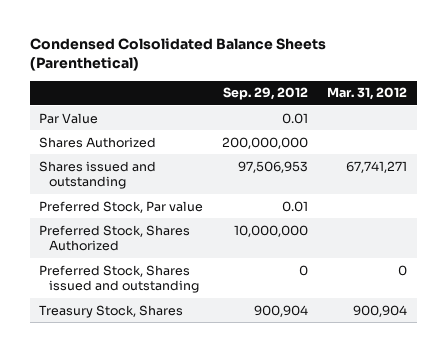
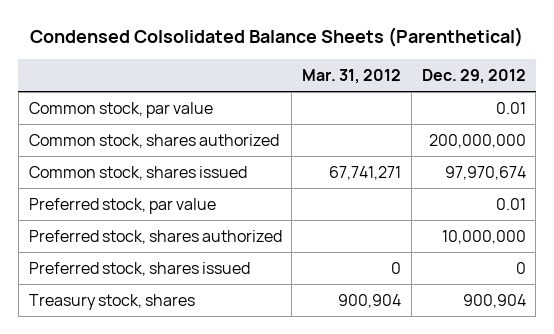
[223,87,309,101] Sep. 29, 2012 -> none
none -> [421,68,526,84] Dec. 29, 2012
[39,112,99,124] Par Value -> [28,101,213,118] Common stock, par value
[39,136,157,148] Shares Authorized -> [28,133,279,148] Common stock, shares authorized
[39,160,157,189] Shares issued and outstanding -> [28,165,247,180] Common stock, shares issued
[39,200,204,213] Preferred Stock, Par value -> [28,197,216,214] Preferred stock, par value
[39,224,191,251] Preferred Stock, Shares Authorized -> [28,229,282,244] Preferred stock, shares authorized
[39,264,200,293] Preferred Stock, Shares issued and outstanding -> [28,261,250,276] Preferred stock, shares issued
[39,304,184,318] Treasury Stock, Shares -> [28,293,195,310] Treasury stock, shares

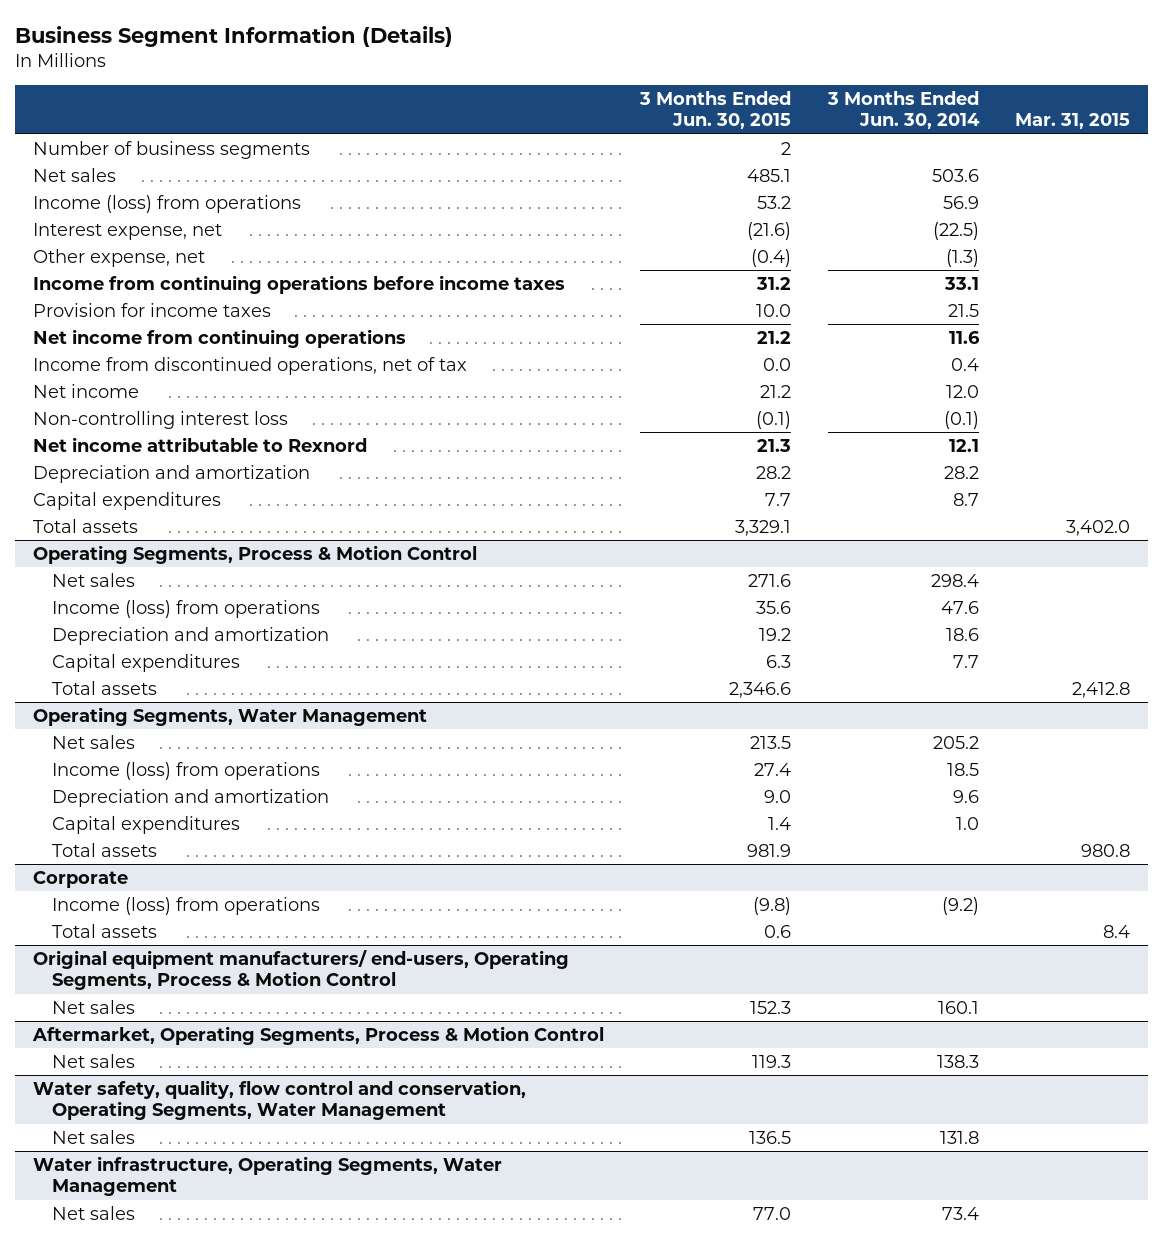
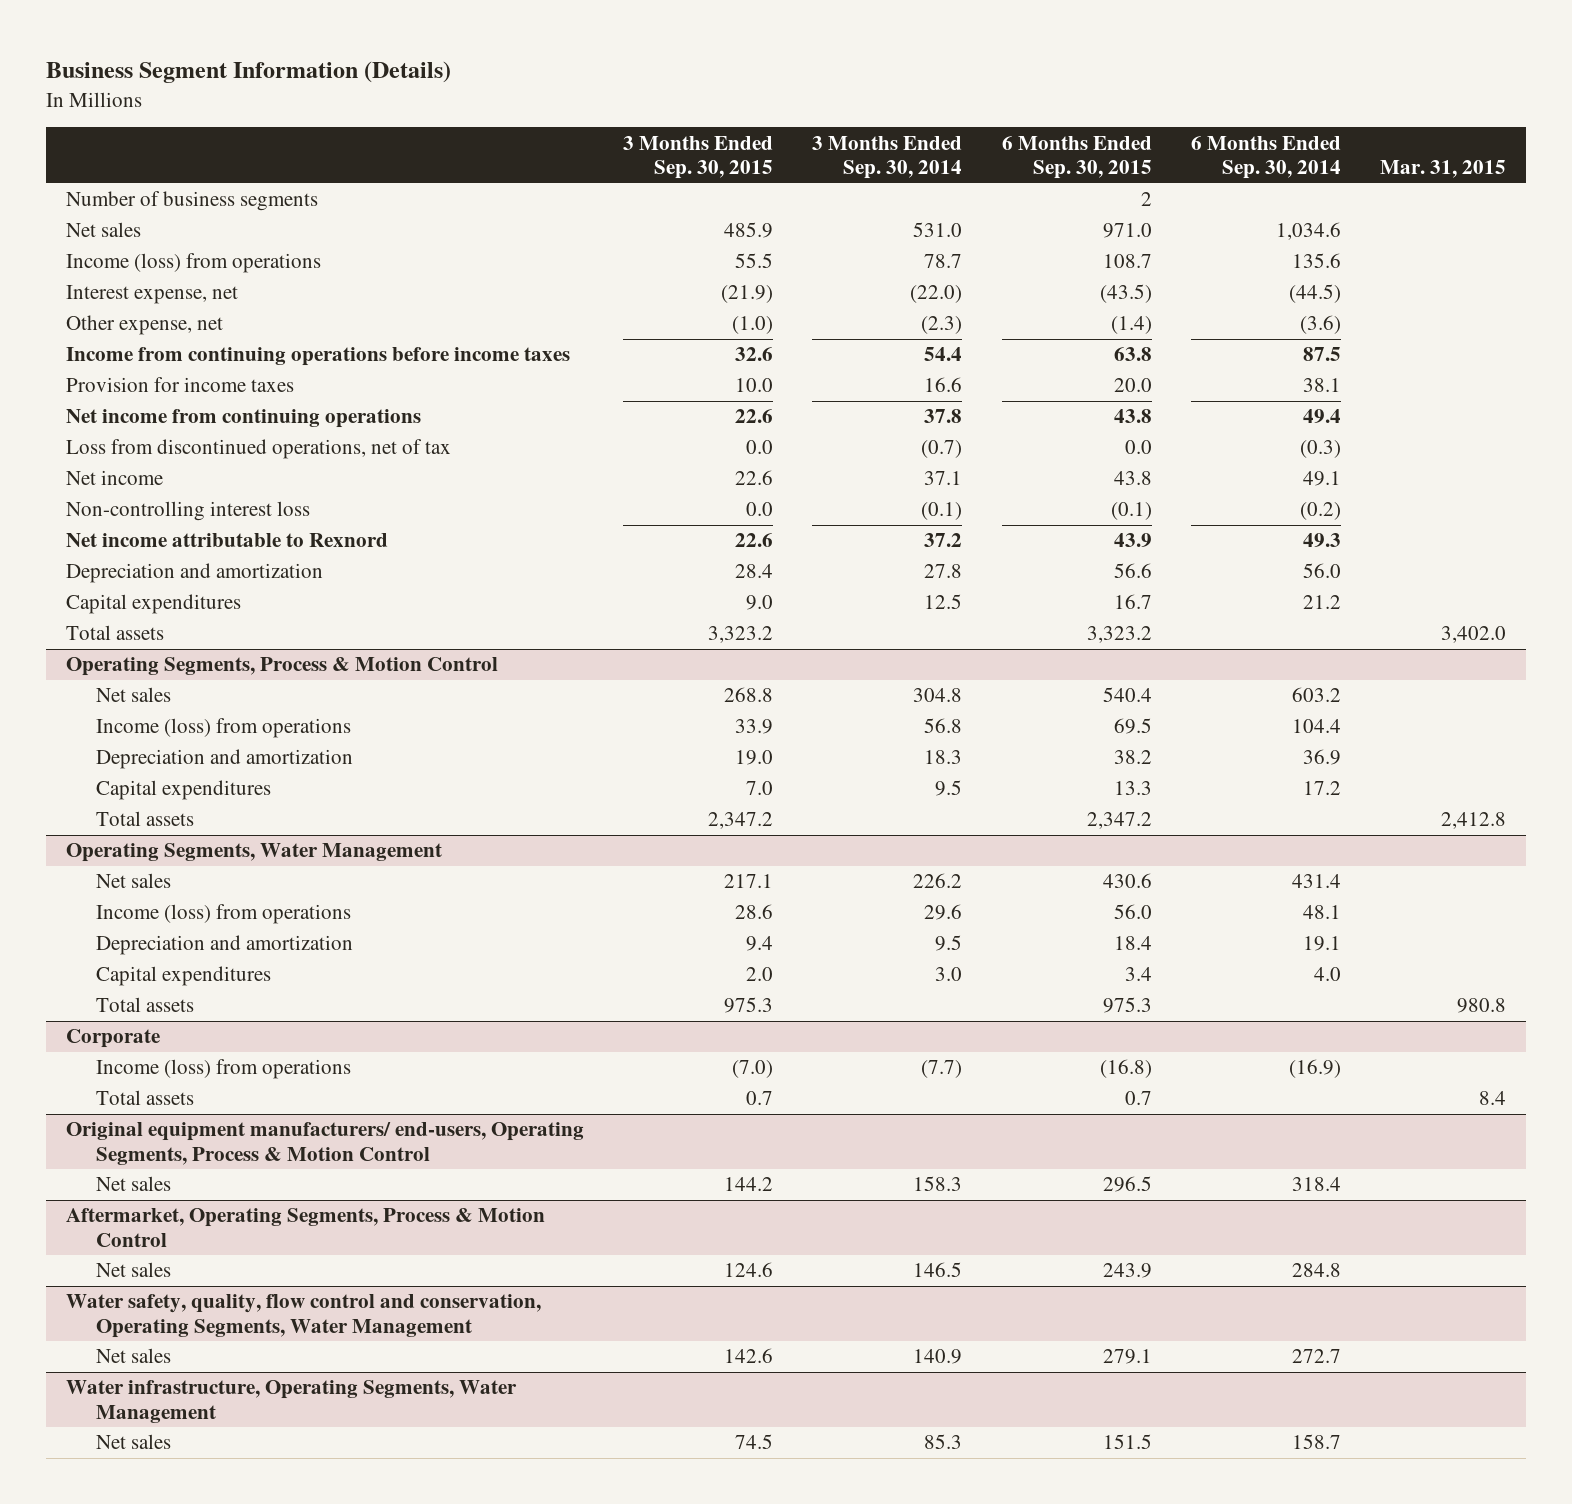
[639,90,792,130] 3 Months Ended Jun. 30, 2015 -> none
[826,90,980,130] 3 Months Ended Jun. 30, 2014 -> none
none -> [623,135,774,180] 3 Months Ended Sep. 30, 2015
none -> [812,135,963,180] 3 Months Ended Sep. 30, 2014
none -> [1001,135,1152,180] 6 Months Ended Sep. 30, 2015
none -> [1191,135,1342,180] 6 Months Ended Sep. 30, 2014
[32,356,467,375] Income from discontinued operations, net of tax -> [65,439,451,460] Loss from discontinued operations, net of tax

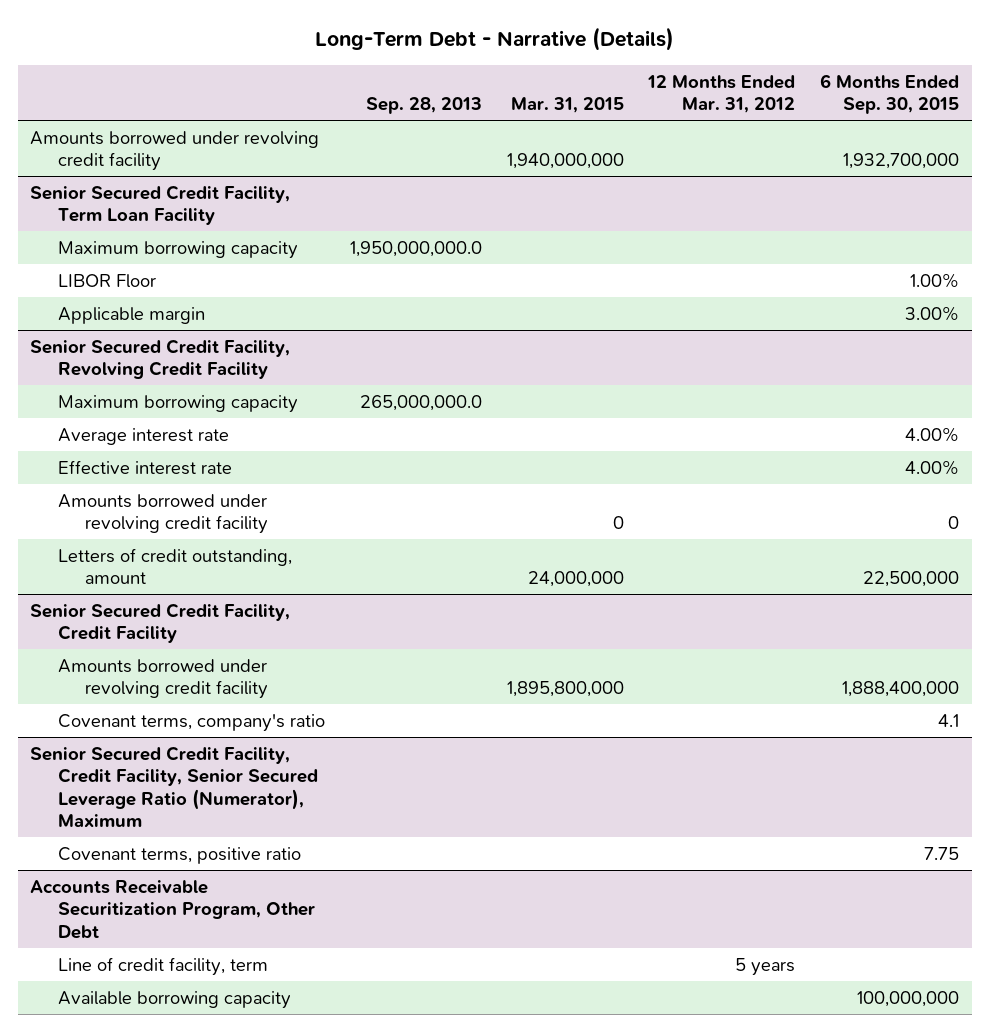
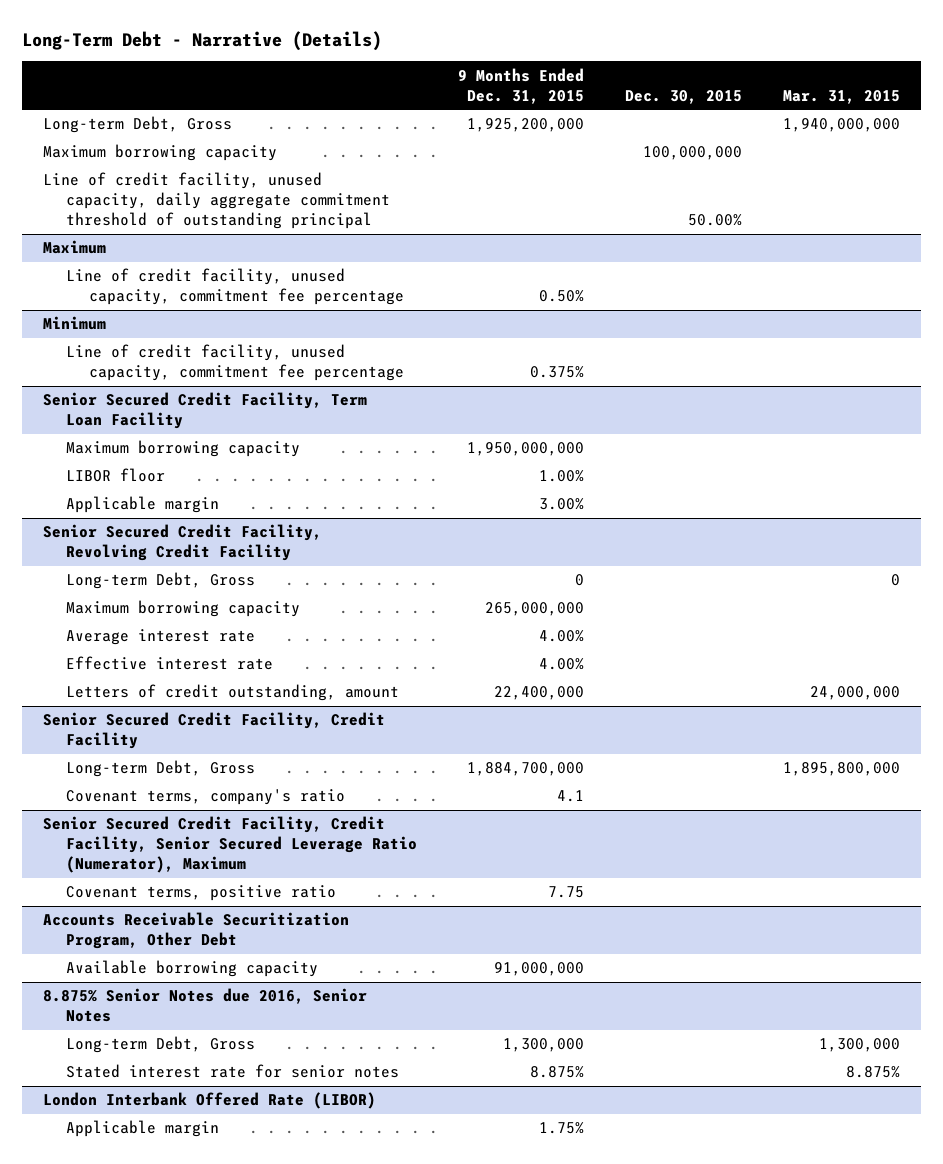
[365,97,482,115] Sep. 28, 2013 -> none
[647,74,796,114] 12 Months Ended Mar. 31, 2012 -> none
[820,73,960,115] 6 Months Ended Sep. 30, 2015 -> none
none -> [458,67,585,104] 9 Months Ended Dec. 31, 2015
none -> [625,89,743,104] Dec. 30, 2015
[30,130,320,172] Amounts borrowed under revolving credit facility -> [42,116,232,134] Long-term Debt, Gross
none -> [42,144,277,162] Maximum borrowing capacity
none -> [42,172,391,230] Line of credit facility, unused capacity, daily aggregate commitment threshold of outstanding principal
none -> [42,240,106,255] Maximum
none -> [66,268,405,306] Line of credit facility, unused capacity, commitment fee percentage
none -> [42,316,106,331] Minimum
none -> [66,344,405,382] Line of credit facility, unused capacity, commitment fee percentage
[57,273,156,288] LIBOR Floor -> [66,468,166,483] LIBOR floor
none -> [66,572,256,590] Long-term Debt, Gross
[57,493,269,535] Amounts borrowed under revolving credit facility -> none
[57,658,269,700] Amounts borrowed under revolving credit facility -> [66,760,256,778] Long-term Debt, Gross
[57,956,268,976] Line of credit facility, term -> none
none -> [42,988,367,1023] 8.875% Senior Notes due 2016, Senior Notes
none -> [66,1036,256,1054] Long-term Debt, Gross
none -> [66,1064,400,1079] Stated interest rate for senior notes
none -> [42,1092,376,1110] London Interbank Offered Rate (LIBOR)
none -> [66,1120,220,1138] Applicable margin

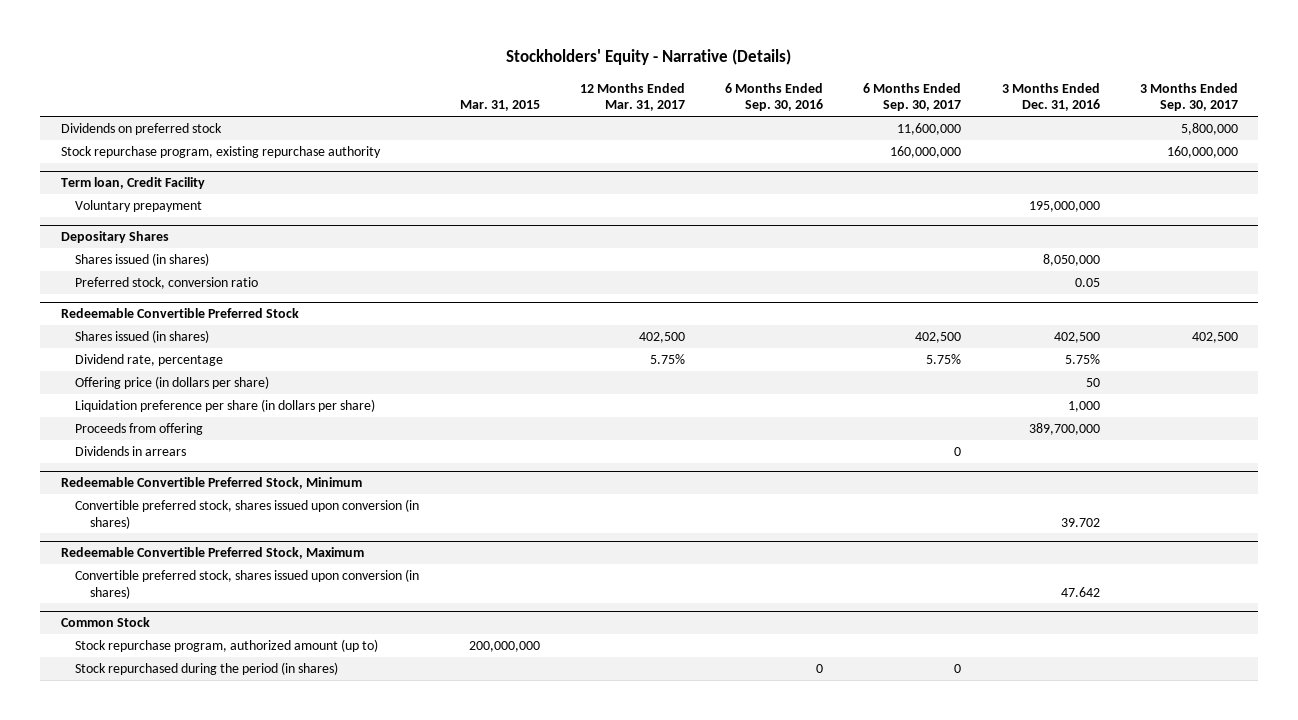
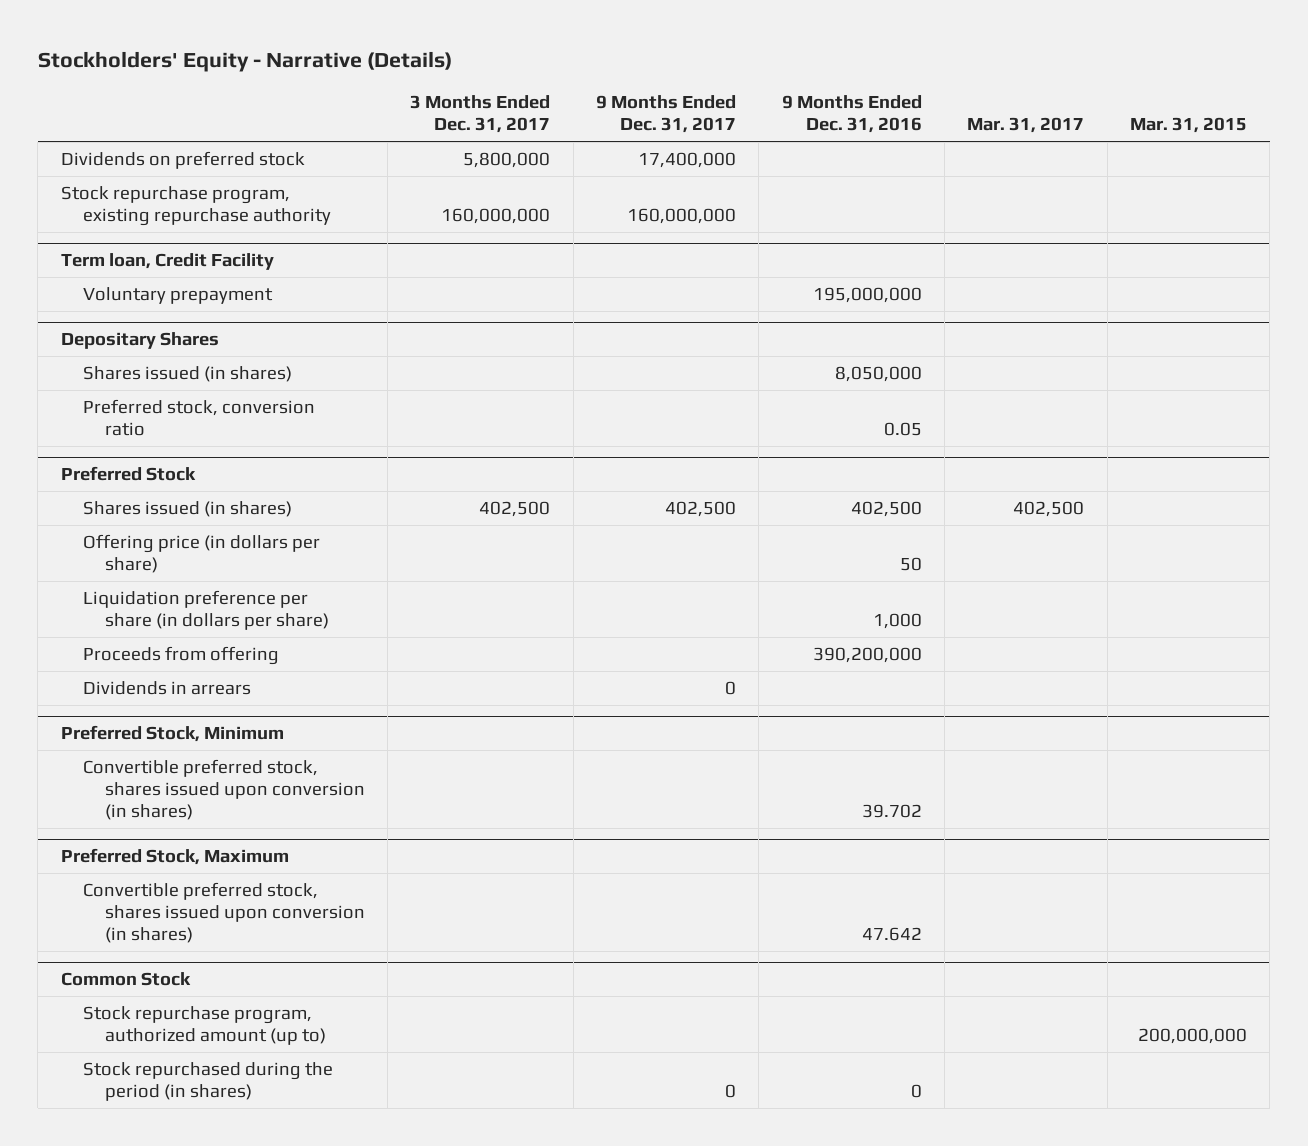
[579,82,685,112] 12 Months Ended Mar. 31, 2017 -> none
[725,82,824,112] 6 Months Ended Sep. 30, 2016 -> none
[863,82,962,112] 6 Months Ended Sep. 30, 2017 -> none
[1001,82,1100,112] 3 Months Ended Dec. 31, 2016 -> none
[1139,82,1238,112] 3 Months Ended Sep. 30, 2017 -> none
none -> [410,95,551,134] 3 Months Ended Dec. 31, 2017
none -> [596,95,737,134] 9 Months Ended Dec. 31, 2017
none -> [781,95,922,134] 9 Months Ended Dec. 31, 2016
none -> [967,117,1085,134] Mar. 31, 2017
[60,308,299,319] Redeemable Convertible Preferred Stock -> [60,465,196,481] Preferred Stock
[75,354,224,367] Dividend rate, percentage -> none
[60,477,362,490] Redeemable Convertible Preferred Stock, Minimum -> [60,724,284,742] Preferred Stock, Minimum
[60,547,364,560] Redeemable Convertible Preferred Stock, Maximum -> [60,847,289,865] Preferred Stock, Maximum

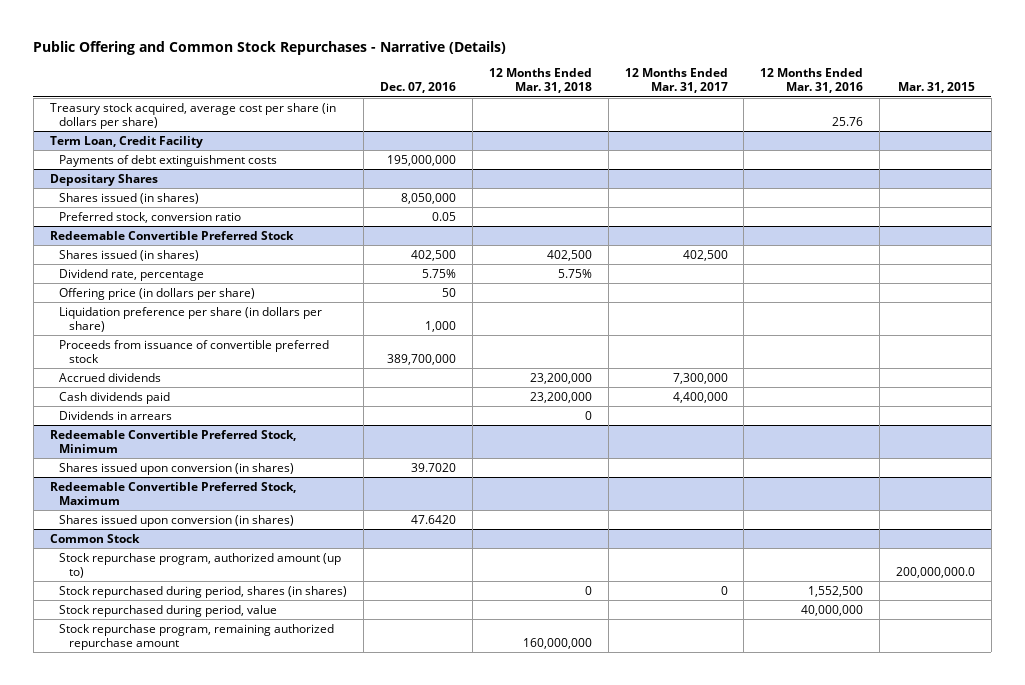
[37,50,452,72] Stockholders' Equity - Narrative (Details) -> [33,40,507,55] Public Offering and Common Stock Repurchases - Narrative (Details)
[410,95,551,134] 3 Months Ended Dec. 31, 2017 -> none
[596,95,737,134] 9 Months Ended Dec. 31, 2017 -> none
[781,95,922,134] 9 Months Ended Dec. 31, 2016 -> none
[967,117,1085,134] Mar. 31, 2017 -> none
none -> [380,82,457,94] Dec. 07, 2016
none -> [488,68,592,94] 12 Months Ended Mar. 31, 2018
none -> [624,68,728,94] 12 Months Ended Mar. 31, 2017
none -> [760,68,864,94] 12 Months Ended Mar. 31, 2016
[60,150,305,169] Dividends on preferred stock -> none
[60,185,331,227] Stock repurchase program, existing repurchase authority -> none
none -> [49,102,336,129] Treasury stock acquired, average cost per share (in dollars per share)
[60,252,274,270] Term loan, Credit Facility -> [49,135,203,148] Term Loan, Credit Facility
[82,286,273,304] Voluntary prepayment -> [59,154,278,167] Payments of debt extinguishment costs
[60,465,196,481] Preferred Stock -> [49,230,294,240] Redeemable Convertible Preferred Stock
none -> [59,268,205,281] Dividend rate, percentage
[82,645,279,665] Proceeds from offering -> [59,339,330,363] Proceeds from issuance of convertible preferred stock
none -> [59,372,162,382] Accrued dividends
none -> [59,391,171,404] Cash dividends paid
[60,724,284,742] Preferred Stock, Minimum -> [49,429,296,453] Redeemable Convertible Preferred Stock, Minimum
[82,758,365,821] Convertible preferred stock, shares issued upon conversion (in shares) -> [59,462,295,475] Shares issued upon conversion (in shares)
[60,847,289,865] Preferred Stock, Maximum -> [49,481,296,505] Redeemable Convertible Preferred Stock, Maximum
[82,881,365,944] Convertible preferred stock, shares issued upon conversion (in shares) -> [59,514,295,527] Shares issued upon conversion (in shares)
[1138,1028,1248,1045] 200,000,000 -> [895,566,975,578] 200,000,000.0
[82,1061,333,1102] Stock repurchased during the period (in shares) -> [59,585,348,598] Stock repurchased during period, shares (in shares)
none -> [59,604,278,617] Stock repurchased during period, value
none -> [59,623,335,650] Stock repurchase program, remaining authorized repurchase amount

